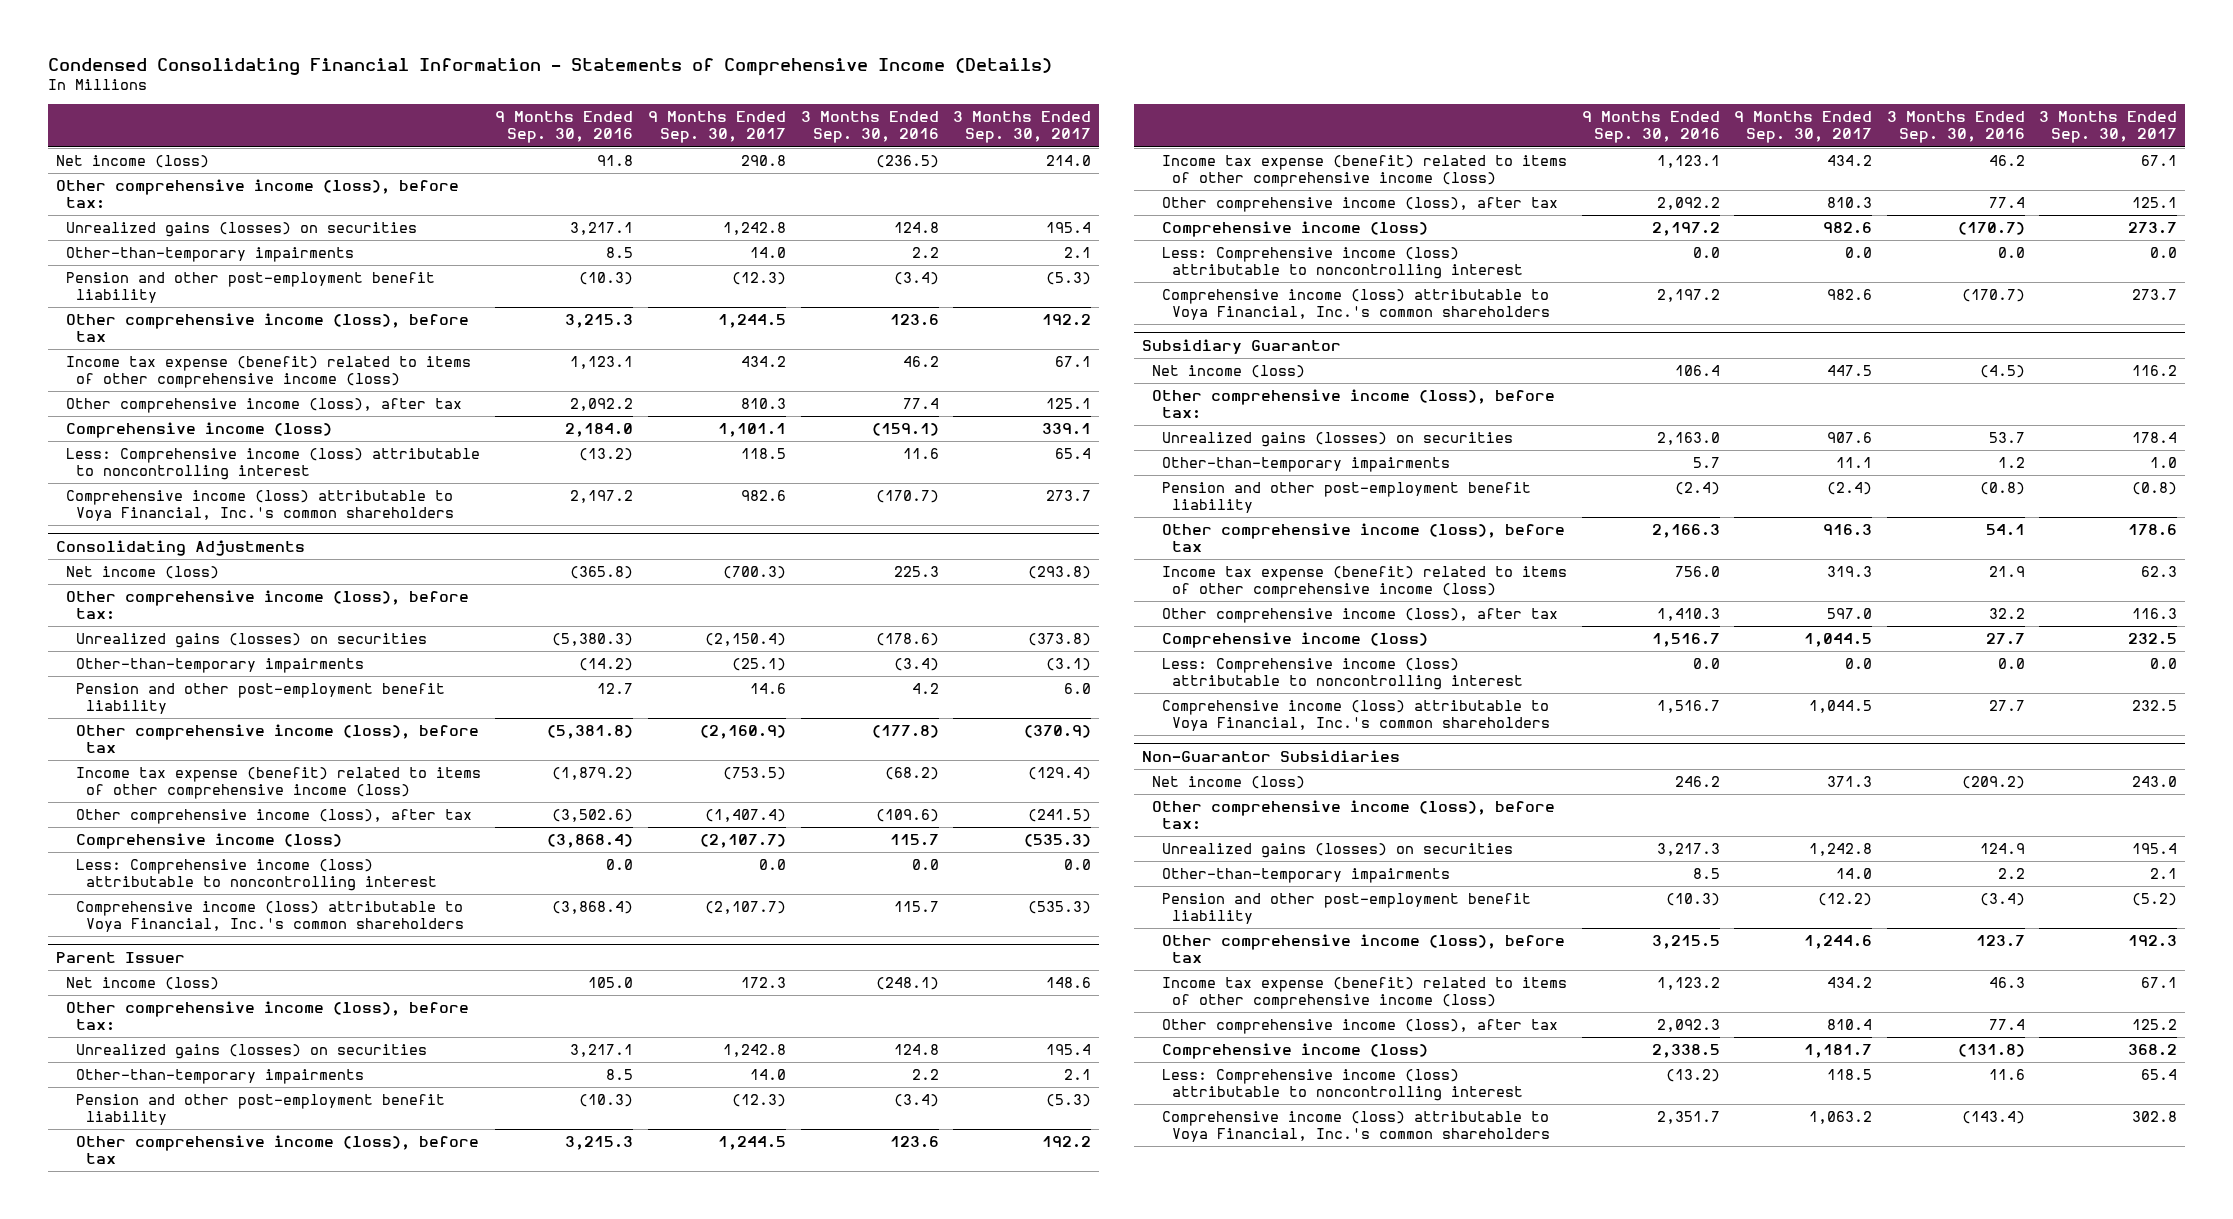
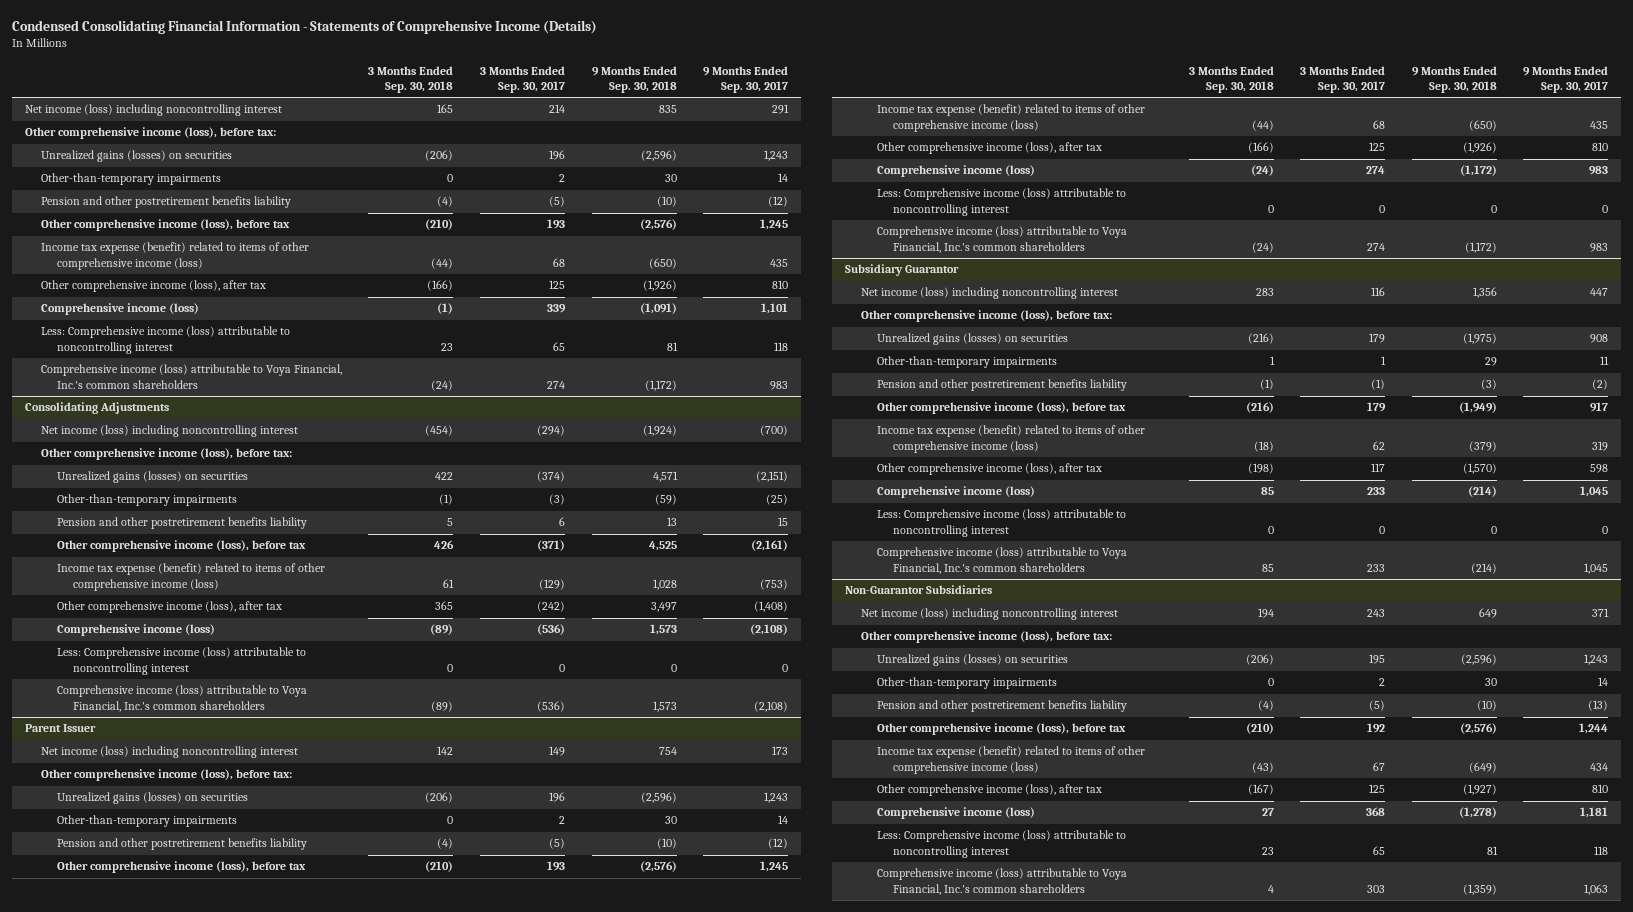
[495,111,634,144] 9 Months Ended Sep. 30, 2016 -> none
[800,111,939,144] 3 Months Ended Sep. 30, 2016 -> none
none -> [368,65,454,93] 3 Months Ended Sep. 30, 2018
none -> [591,65,677,93] 9 Months Ended Sep. 30, 2018
[55,155,209,169] Net income (loss) -> [24,104,282,117] Net income (loss) including noncontrolling interest
[741,155,787,167] 290.8 -> [772,104,790,115] 291
[1046,155,1092,167] 214.0 -> [549,104,566,114] 214
[723,222,787,236] 1,242.8 -> [764,150,789,162] 1,243
[1046,222,1092,234] 195.4 -> [549,150,566,161] 196
[750,247,787,259] 14.0 -> [778,173,789,183] 14
[1064,247,1092,259] 2.1 -> [559,174,566,183] 2
[65,272,435,303] Pension and other post-employment benefit liability -> [40,196,291,209] Pension and other postretirement benefits liability
[732,272,787,286] (12.3) -> [768,196,789,208] (12)
[1046,272,1092,286] (5.3) -> [549,196,566,208] (5)
[718,314,787,329] 1,244.5 -> [760,219,789,231] 1,245
[1042,314,1092,327] 192.2 -> [547,219,566,230] 193
[741,356,787,368] 434.2 -> [770,258,789,267] 435
[1055,356,1092,368] 67.1 -> [553,257,566,267] 68
[741,398,787,410] 810.3 -> [772,280,789,290] 810
[1046,398,1092,410] 125.1 -> [549,280,566,290] 125
[718,423,787,438] 1,101.1 -> [761,303,789,315] 1,101
[1042,423,1092,436] 339.1 -> [547,304,567,314] 339
[741,448,787,460] 118.5 -> [774,341,789,351] 118
[1055,448,1092,460] 65.4 -> [553,341,566,351] 65
[741,490,787,502] 982.6 -> [770,380,789,390] 983
[1046,490,1092,502] 273.7 -> [547,380,566,389] 274
[65,566,219,580] Net income (loss) -> [40,425,298,438] Net income (loss) including noncontrolling interest
[723,566,787,580] (700.3) -> [760,425,789,437] (700)
[1028,566,1092,580] (293.8) -> [537,425,566,437] (294)
[705,633,787,647] (2,150.4) -> [756,471,789,483] (2,151)
[1028,633,1092,647] (373.8) -> [537,471,566,483] (374)
[732,658,787,672] (25.1) -> [766,494,789,506] (25)
[1046,658,1092,672] (3.1) -> [549,494,566,506] (3)
[75,683,445,714] Pension and other post-employment benefit liability -> [57,517,308,530] Pension and other postretirement benefits liability
[750,683,787,695] 14.6 -> [778,517,789,527] 15
[1064,683,1092,695] 6.0 -> [559,517,566,527] 6
[700,725,787,740] (2,160.9) -> [751,540,789,552] (2,161)
[1024,725,1092,739] (370.9) -> [537,540,566,552] (371)
[723,767,787,781] (753.5) -> [760,578,789,590] (753)
[1028,767,1092,781] (129.4) -> [539,578,566,590] (129)
[705,809,787,823] (1,407.4) -> [754,601,789,613] (1,408)
[1028,809,1092,823] (241.5) -> [537,601,566,613] (242)
[700,834,787,849] (2,107.7) -> [750,624,789,636] (2,108)
[1024,834,1092,848] (535.3) -> [537,624,566,636] (536)
[759,859,787,871] 0.0 -> [782,663,789,672] 0
[1064,859,1092,871] 0.0 -> [559,663,566,672] 0
[705,901,787,915] (2,107.7) -> [754,700,789,712] (2,108)
[1028,901,1092,915] (535.3) -> [537,700,566,712] (536)
[65,977,219,991] Net income (loss) -> [40,746,298,759] Net income (loss) including noncontrolling interest
[741,977,787,989] 172.3 -> [772,746,789,756] 173
[1046,977,1092,989] 148.6 -> [549,746,566,757] 149
[723,1044,787,1058] 1,242.8 -> [764,792,789,804] 1,243
[1046,1044,1092,1056] 195.4 -> [549,792,566,803] 196
[750,1069,787,1081] 14.0 -> [778,815,789,825] 14
[1064,1069,1092,1081] 2.1 -> [559,816,566,825] 2
[75,1094,445,1125] Pension and other post-employment benefit liability -> [57,838,308,851] Pension and other postretirement benefits liability
[732,1094,787,1108] (12.3) -> [768,838,789,850] (12)
[1046,1094,1092,1108] (5.3) -> [549,838,566,850] (5)
[718,1136,787,1151] 1,244.5 -> [760,861,789,873] 1,245
[1042,1136,1092,1149] 192.2 -> [547,861,566,872] 193
[1827,155,1873,167] 434.2 -> [1590,120,1609,129] 435
[2141,155,2178,167] 67.1 -> [1373,119,1386,129] 68
[1827,197,1873,209] 810.3 -> [1592,142,1609,152] 810
[2132,197,2178,209] 125.1 -> [1369,142,1386,152] 125
[1823,222,1873,235] 982.6 -> [1589,166,1609,176] 983
[2128,222,2178,235] 273.7 -> [1366,166,1386,175] 274
[1845,247,1873,259] 0.0 -> [1602,204,1609,213] 0
[2150,247,2178,259] 0.0 -> [1379,204,1386,213] 0
[1827,289,1873,301] 982.6 -> [1590,242,1609,252] 983
[2132,289,2178,301] 273.7 -> [1367,242,1386,251] 274
[1151,365,1305,379] Net income (loss) -> [861,287,1119,300] Net income (loss) including noncontrolling interest
[1827,365,1873,377] 447.5 -> [1590,288,1609,297] 447
[2132,365,2178,377] 116.2 -> [1371,287,1386,297] 116
[1827,432,1873,444] 907.6 -> [1590,334,1609,344] 908
[2132,432,2178,444] 178.4 -> [1369,333,1386,344] 179
[1836,457,1873,469] 11.1 -> [1600,356,1610,366] 11
[2150,457,2178,469] 1.0 -> [1381,356,1387,366] 1
[1161,482,1531,513] Pension and other post-employment benefit liability -> [877,379,1128,392] Pension and other postretirement benefits liability
[1827,482,1873,496] (2.4) -> [1592,379,1609,391] (2)
[2132,482,2178,496] (0.8) -> [1371,379,1386,391] (1)
[1823,524,1873,537] 916.3 -> [1590,402,1609,413] 917
[2128,524,2178,537] 178.6 -> [1367,402,1387,413] 179
[1827,566,1873,578] 319.3 -> [1592,440,1609,451] 319
[2141,566,2178,578] 62.3 -> [1373,440,1386,450] 62
[1827,608,1873,620] 597.0 -> [1590,464,1609,474] 598
[2132,608,2178,620] 116.3 -> [1371,463,1386,473] 117
[1804,633,1873,648] 1,044.5 -> [1580,486,1609,498] 1,045
[2128,633,2178,646] 232.5 -> [1367,487,1386,496] 233
[1845,658,1873,670] 0.0 -> [1602,525,1609,534] 0
[2150,658,2178,670] 0.0 -> [1379,525,1386,534] 0
[1809,700,1873,714] 1,044.5 -> [1584,562,1609,574] 1,045
[2132,700,2178,712] 232.5 -> [1367,563,1386,572] 233
[1151,776,1305,790] Net income (loss) -> [861,608,1119,621] Net income (loss) including noncontrolling interest
[1827,776,1873,788] 371.3 -> [1592,608,1610,618] 371
[2132,776,2178,788] 243.0 -> [1367,609,1386,618] 243
[1809,843,1873,857] 1,242.8 -> [1584,654,1609,666] 1,243
[2132,843,2178,855] 195.4 -> [1369,654,1386,665] 195
[1836,868,1873,880] 14.0 -> [1598,677,1609,687] 14
[2150,868,2178,880] 2.1 -> [1379,678,1386,687] 2
[1161,893,1531,924] Pension and other post-employment benefit liability -> [877,700,1128,713] Pension and other postretirement benefits liability
[1818,893,1873,907] (12.2) -> [1588,700,1609,712] (13)
[2132,893,2178,907] (5.2) -> [1369,700,1386,712] (5)
[1804,935,1873,950] 1,244.6 -> [1579,723,1609,735] 1,244
[2128,935,2178,948] 192.3 -> [1367,723,1386,734] 192
[1827,977,1873,989] 434.2 -> [1590,762,1609,771] 434
[2141,977,2178,989] 67.1 -> [1373,761,1386,771] 67
[1827,1019,1873,1031] 810.4 -> [1592,784,1609,794] 810
[2132,1019,2178,1031] 125.2 -> [1369,784,1386,794] 125
[1804,1044,1873,1059] 1,181.7 -> [1580,807,1609,819] 1,181
[2128,1044,2178,1057] 368.2 -> [1366,807,1386,817] 368
[1827,1069,1873,1081] 118.5 -> [1594,845,1609,855] 118
[2141,1069,2178,1081] 65.4 -> [1373,845,1386,855] 65
[1809,1111,1873,1125] 1,063.2 -> [1584,883,1609,895] 1,063
[2132,1111,2178,1123] 302.8 -> [1367,884,1386,893] 303

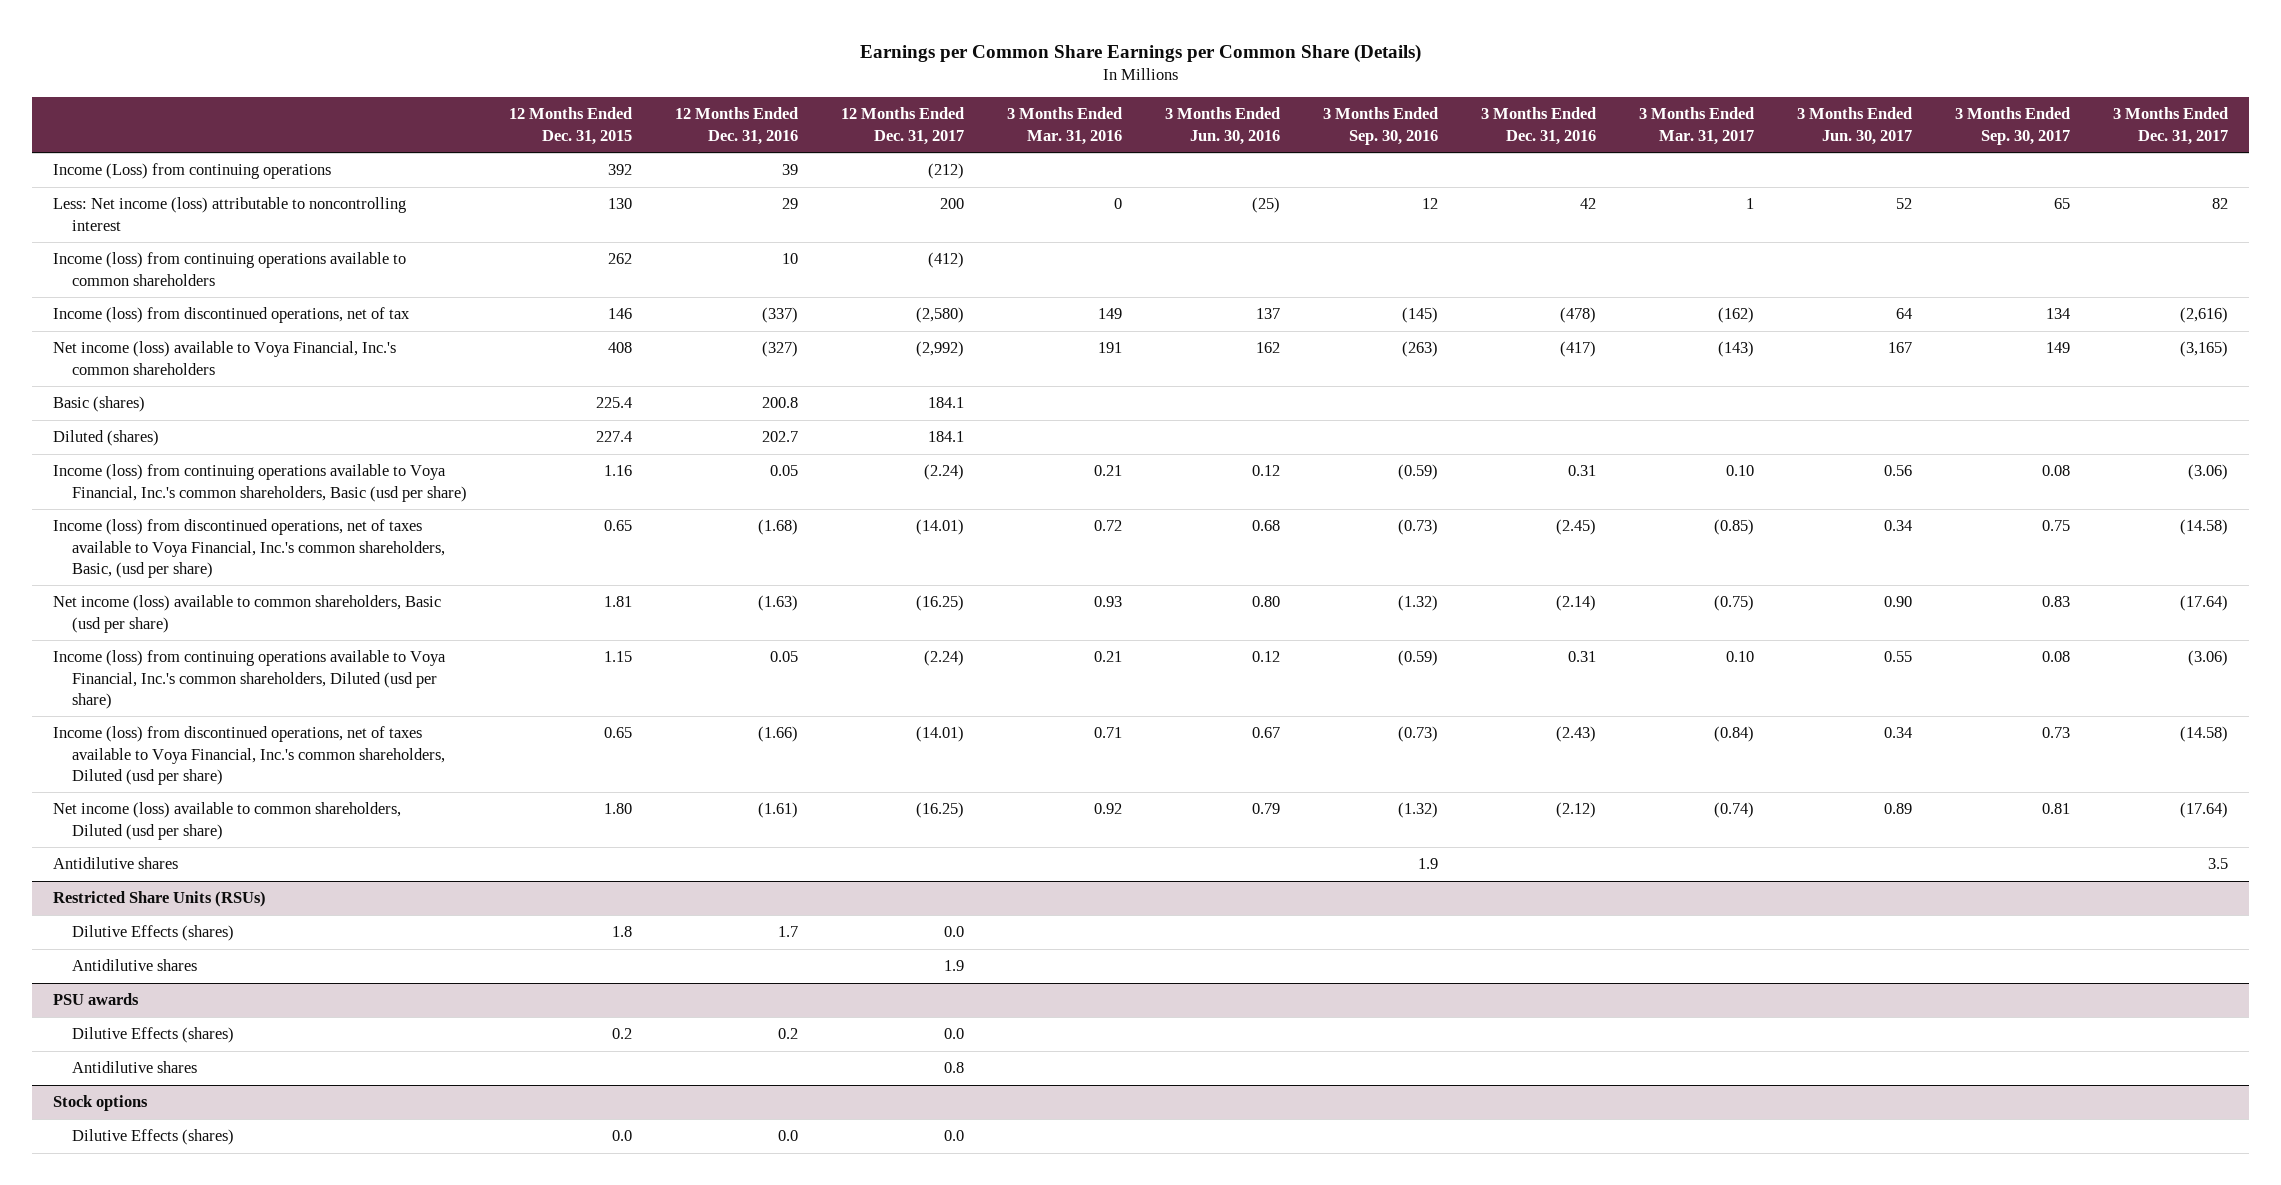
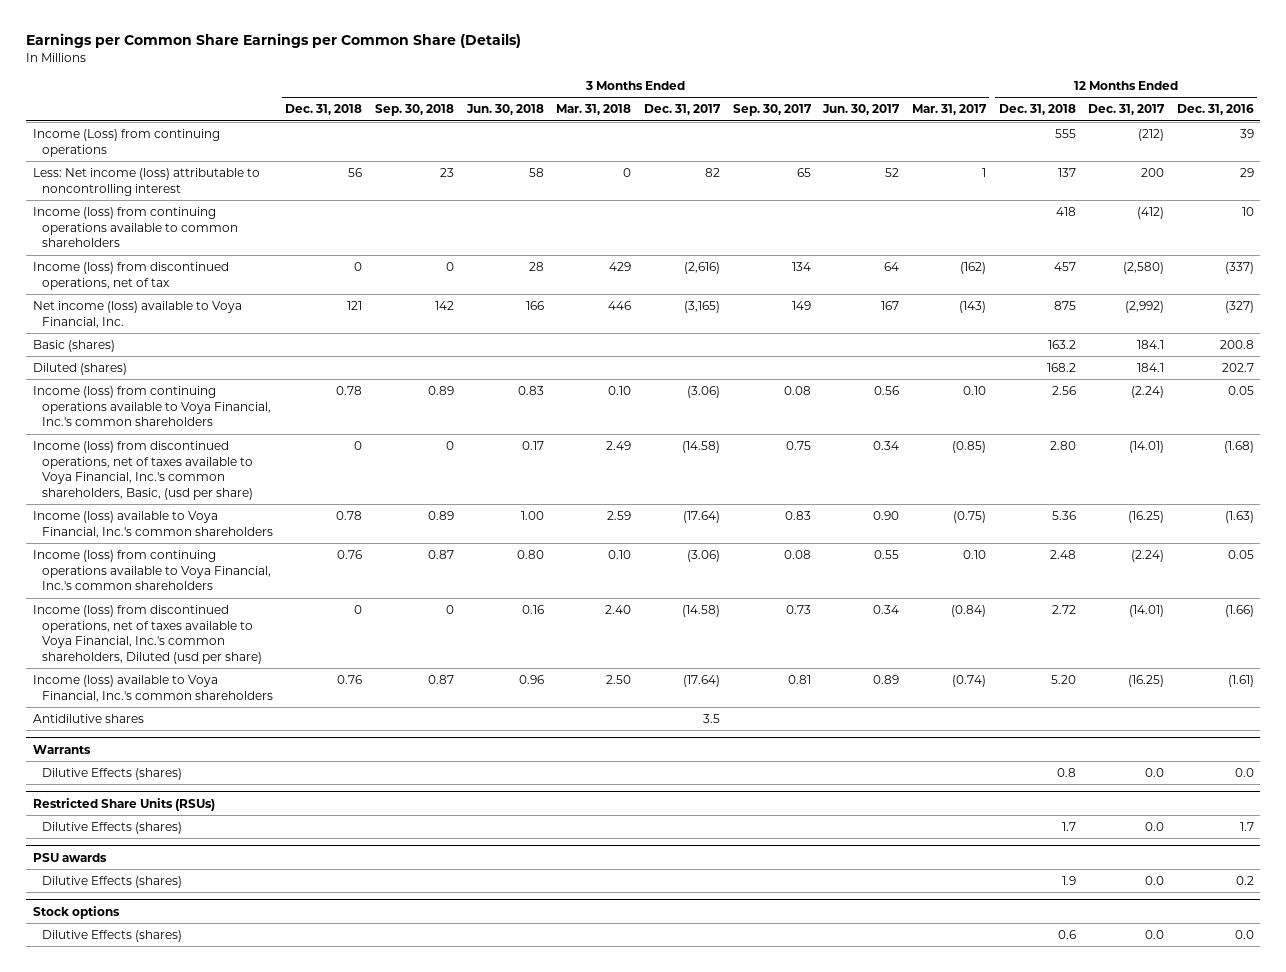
[509,107,633,145] 12 Months Ended Dec. 31, 2015 -> none
[1007,107,1123,145] 3 Months Ended Mar. 31, 2016 -> none
[1165,107,1281,145] 3 Months Ended Jun. 30, 2016 -> none
[1323,107,1439,145] 3 Months Ended Sep. 30, 2016 -> none
[1481,107,1597,145] 3 Months Ended Dec. 31, 2016 -> none
none -> [285,104,363,116] Dec. 31, 2018
none -> [374,104,454,117] Sep. 30, 2018
none -> [465,104,544,116] Jun. 30, 2018
none -> [556,104,632,116] Mar. 31, 2018
none -> [998,104,1076,116] Dec. 31, 2018
[53,341,397,375] Net income (loss) available to Voya Financial, Inc.'s common shareholders -> [32,301,242,328] Net income (loss) available to Voya Financial, Inc.
[53,464,467,502] Income (loss) from continuing operations available to Voya Financial, Inc.'s common shareholders, Basic (usd per share) -> [32,386,271,427] Income (loss) from continuing operations available to Voya Financial, Inc.'s common shareholders
[53,595,442,633] Net income (loss) available to common shareholders, Basic (usd per share) -> [32,511,273,538] Income (loss) available to Voya Financial, Inc.'s common shareholders
[53,650,447,709] Income (loss) from continuing operations available to Voya Financial, Inc.'s common shareholders, Diluted (usd per share) -> [32,550,271,591] Income (loss) from continuing operations available to Voya Financial, Inc.'s common shareholders
[53,802,402,840] Net income (loss) available to common shareholders, Diluted (usd per share) -> [32,675,273,702] Income (loss) available to Voya Financial, Inc.'s common shareholders
none -> [32,744,91,754] Warrants
none -> [41,768,182,781] Dilutive Effects (shares)
[71,959,197,972] Antidilutive shares -> none
[71,1061,197,1074] Antidilutive shares -> none

